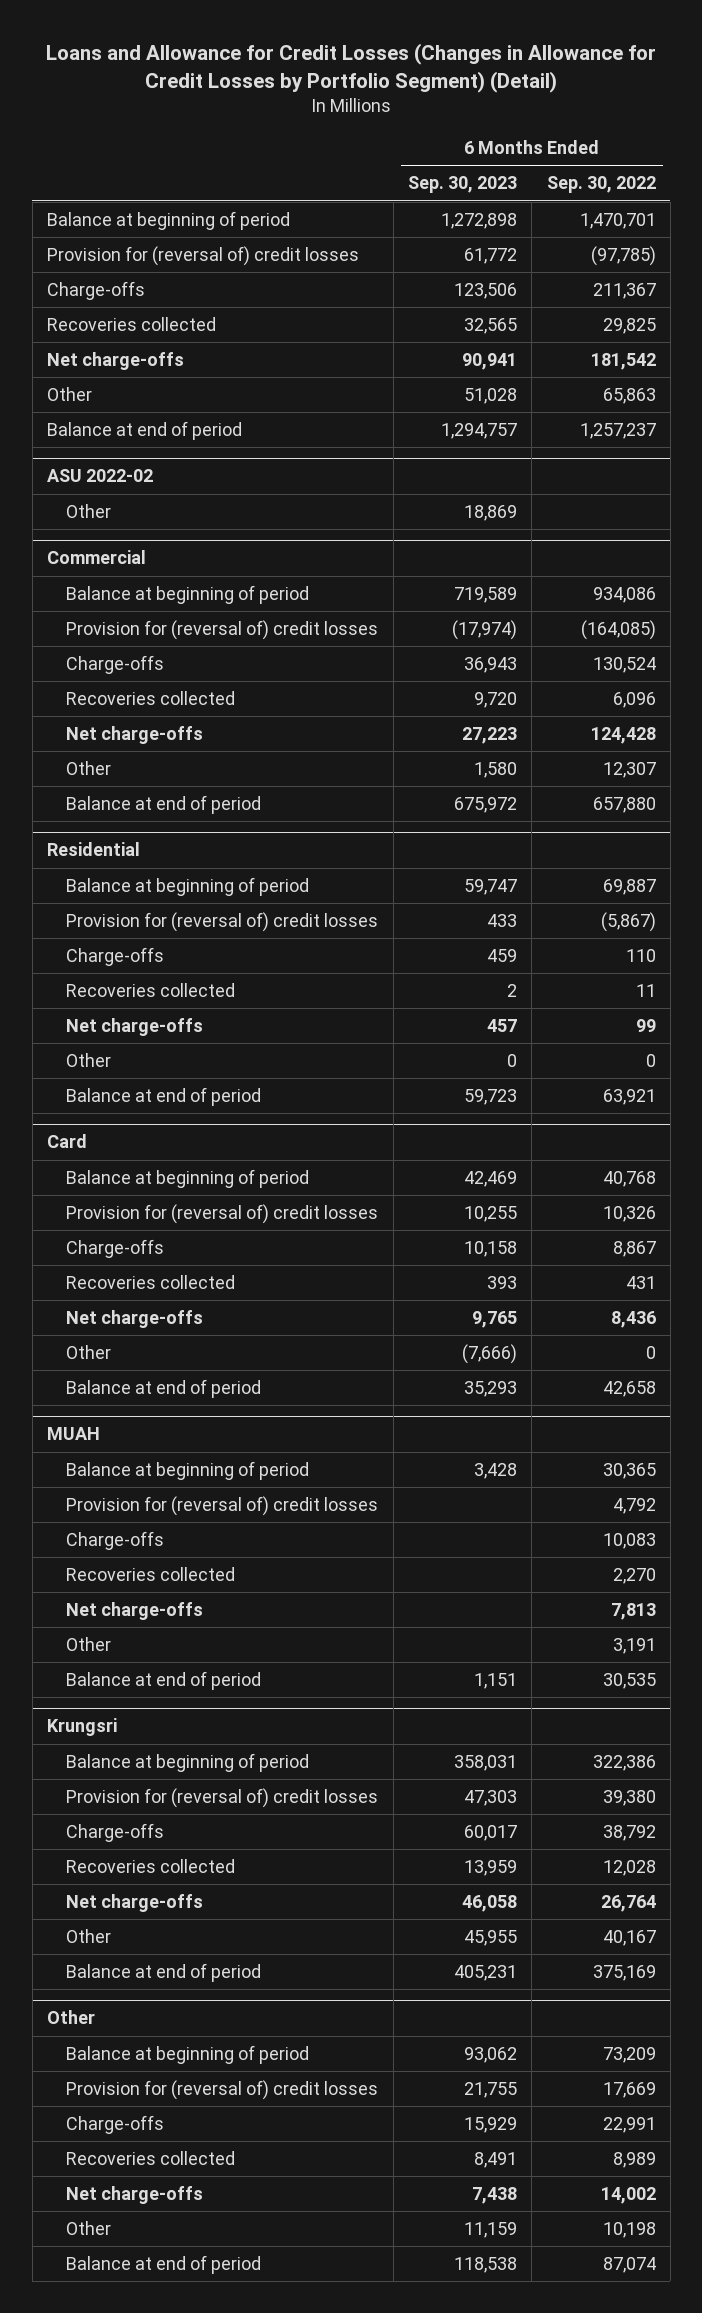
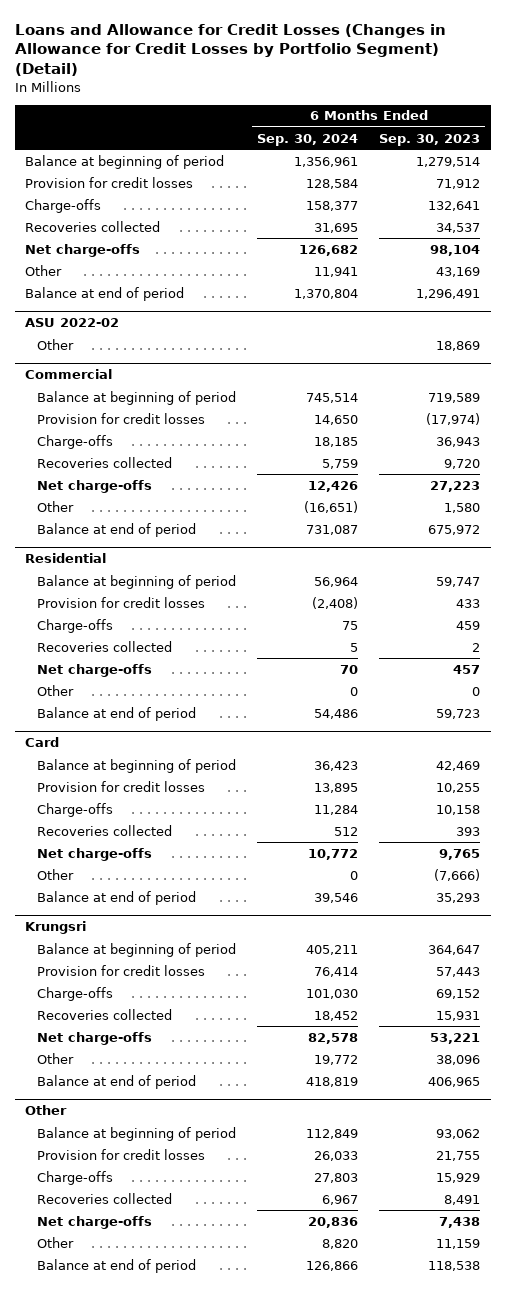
[546,176,656,194] Sep. 30, 2022 -> none
none -> [257,133,359,146] Sep. 30, 2024
[440,213,517,230] 1,272,898 -> [416,156,481,167] 1,279,514
[46,246,359,267] Provision for (reversal of) credit losses -> [25,176,194,188] Provision for credit losses
[463,248,517,265] 61,772 -> [436,178,481,189] 71,912
[453,283,517,300] 123,506 -> [428,200,481,211] 132,641
[463,318,517,335] 32,565 -> [436,222,481,233] 34,537
[461,353,517,371] 90,941 -> [430,244,481,256] 98,104
[463,388,517,405] 51,028 -> [436,266,481,277] 43,169
[440,423,517,440] 1,294,757 -> [416,288,481,299] 1,296,491
[66,620,379,641] Provision for (reversal of) credit losses -> [37,412,206,424] Provision for credit losses
[66,912,379,933] Provision for (reversal of) credit losses -> [37,596,206,608] Provision for credit losses
[66,1204,379,1225] Provision for (reversal of) credit losses -> [37,780,206,792] Provision for credit losses
[46,1427,100,1441] MUAH -> none
[66,1461,310,1481] Balance at beginning of period -> none
[66,1496,379,1517] Provision for (reversal of) credit losses -> none
[66,1531,165,1551] Charge-offs -> none
[66,1567,236,1582] Recoveries collected -> none
[66,1602,204,1621] Net charge-offs -> none
[66,1637,112,1652] Other -> none
[66,1671,262,1691] Balance at end of period -> none
[453,1755,517,1772] 358,031 -> [428,944,481,955] 364,647
[66,1788,379,1809] Provision for (reversal of) credit losses -> [37,964,206,976] Provision for credit losses
[463,1790,517,1807] 47,303 -> [436,966,481,977] 57,443
[463,1825,517,1842] 60,017 -> [436,988,481,999] 69,152
[463,1860,517,1877] 13,959 -> [436,1010,481,1021] 15,931
[461,1895,517,1913] 46,058 -> [430,1032,481,1044] 53,221
[463,1930,517,1947] 45,955 -> [436,1054,481,1065] 38,096
[453,1965,517,1982] 405,231 -> [428,1076,481,1087] 406,965
[66,2080,379,2101] Provision for (reversal of) credit losses -> [37,1148,206,1160] Provision for credit losses

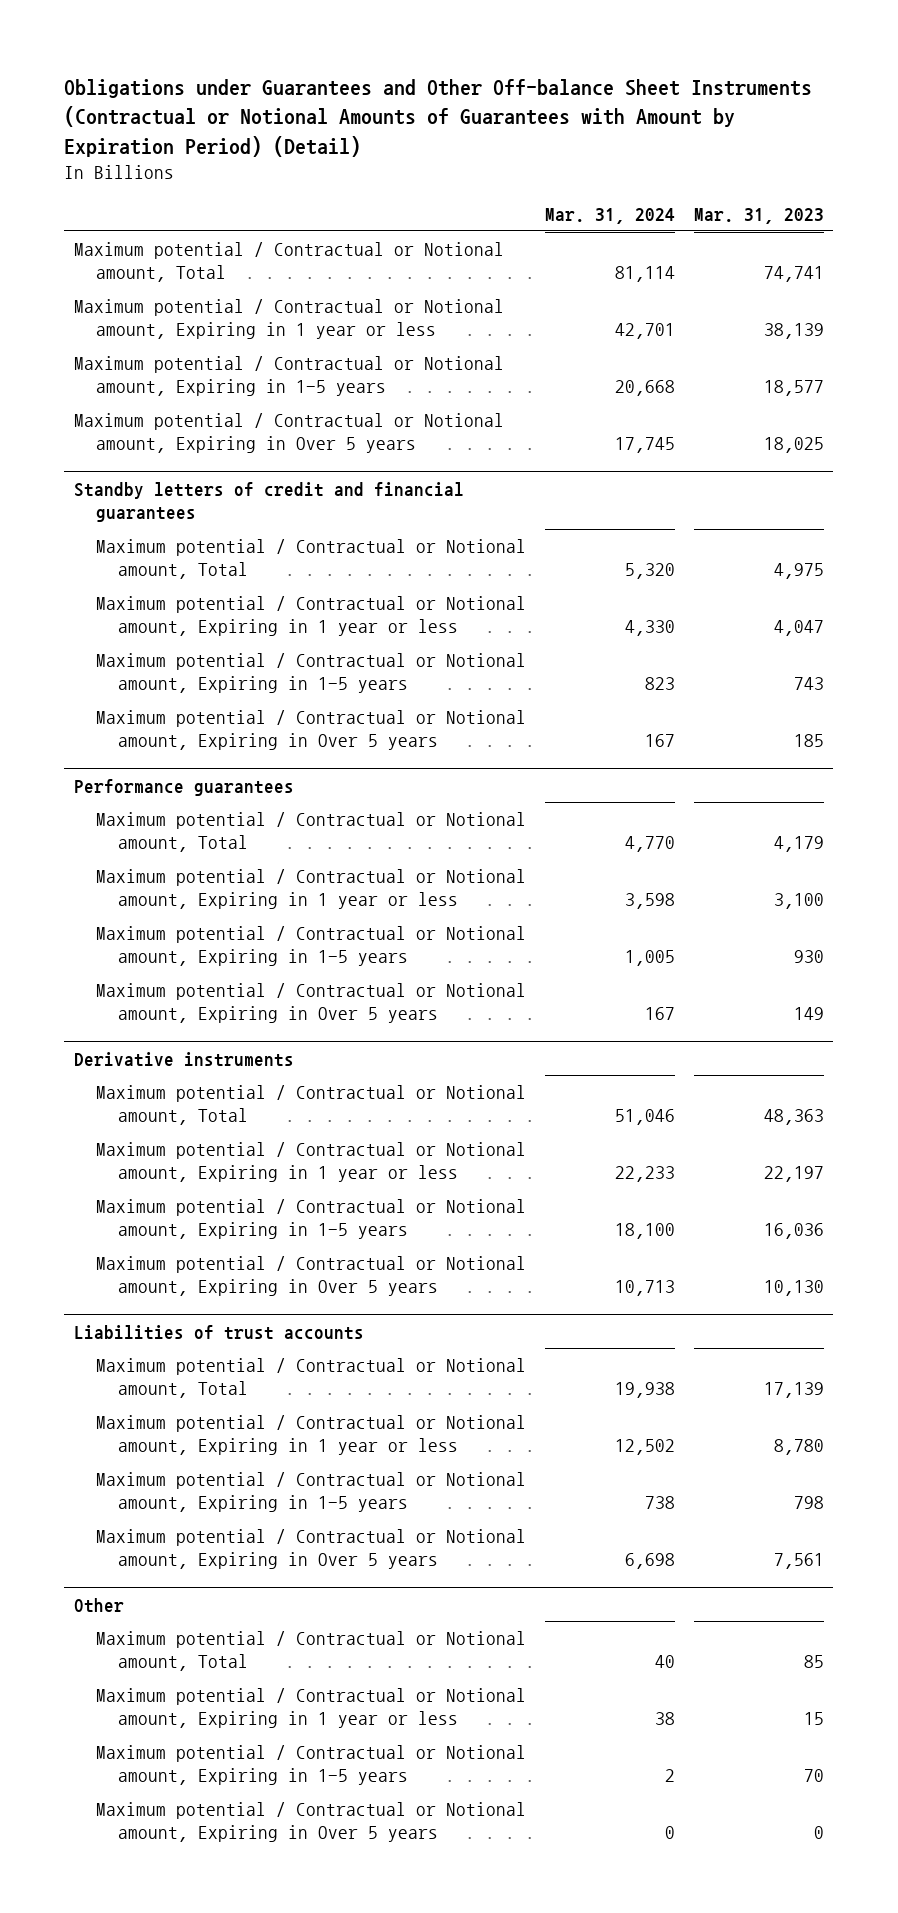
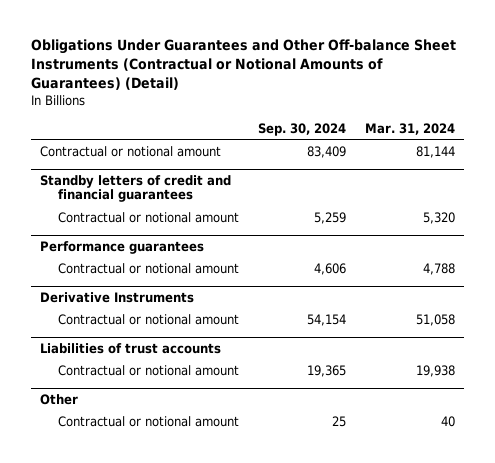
[64,78,813,157] Obligations under Guarantees and Other Off-balance Sheet Instruments (Contractual or Notional Amounts of Guarantees with Amount by Expiration Period) (Detail) -> [30,38,456,91] Obligations Under Guarantees and Other Off-balance Sheet Instruments (Contractual or Notional Amounts of Guarantees) (Detail)
[693,208,824,225] Mar. 31, 2023 -> none
none -> [257,122,346,136] Sep. 30, 2024
[73,298,504,340] Maximum potential / Contractual or Notional amount, Expiring in 1 year or less -> none
[73,355,504,397] Maximum potential / Contractual or Notional amount, Expiring in 1-5 years -> none
[73,412,504,454] Maximum potential / Contractual or Notional amount, Expiring in Over 5 years -> none
[73,241,504,283] Maximum potential / Contractual or Notional amount, Total -> [40,145,222,157] Contractual or notional amount
[614,266,675,283] 81,114 -> [415,145,455,158] 81,144
[95,595,526,637] Maximum potential / Contractual or Notional amount, Expiring in 1 year or less -> none
[95,652,526,694] Maximum potential / Contractual or Notional amount, Expiring in 1-5 years -> none
[95,709,526,751] Maximum potential / Contractual or Notional amount, Expiring in Over 5 years -> none
[95,538,526,580] Maximum potential / Contractual or Notional amount, Total -> [57,211,239,223] Contractual or notional amount
[95,868,526,910] Maximum potential / Contractual or Notional amount, Expiring in 1 year or less -> none
[95,925,526,967] Maximum potential / Contractual or Notional amount, Expiring in 1-5 years -> none
[95,982,526,1024] Maximum potential / Contractual or Notional amount, Expiring in Over 5 years -> none
[95,1141,526,1183] Maximum potential / Contractual or Notional amount, Expiring in 1 year or less -> none
[95,1198,526,1240] Maximum potential / Contractual or Notional amount, Expiring in 1-5 years -> none
[95,1255,526,1297] Maximum potential / Contractual or Notional amount, Expiring in Over 5 years -> none
[95,811,526,853] Maximum potential / Contractual or Notional amount, Total -> [57,262,239,274] Contractual or notional amount
[624,836,675,853] 4,770 -> [422,262,455,275] 4,788
[73,1051,294,1067] Derivative instruments -> [40,291,195,303] Derivative Instruments
[95,1084,526,1126] Maximum potential / Contractual or Notional amount, Total -> [57,313,239,325] Contractual or notional amount
[614,1109,675,1126] 51,046 -> [415,313,455,326] 51,058
[95,1414,526,1456] Maximum potential / Contractual or Notional amount, Expiring in 1 year or less -> none
[95,1471,526,1513] Maximum potential / Contractual or Notional amount, Expiring in 1-5 years -> none
[95,1528,526,1570] Maximum potential / Contractual or Notional amount, Expiring in Over 5 years -> none
[95,1357,526,1399] Maximum potential / Contractual or Notional amount, Total -> [57,364,239,376] Contractual or notional amount
[95,1687,526,1729] Maximum potential / Contractual or Notional amount, Expiring in 1 year or less -> none
[95,1744,526,1786] Maximum potential / Contractual or Notional amount, Expiring in 1-5 years -> none
[95,1801,526,1843] Maximum potential / Contractual or Notional amount, Expiring in Over 5 years -> none
[95,1630,526,1672] Maximum potential / Contractual or Notional amount, Total -> [57,415,239,427] Contractual or notional amount

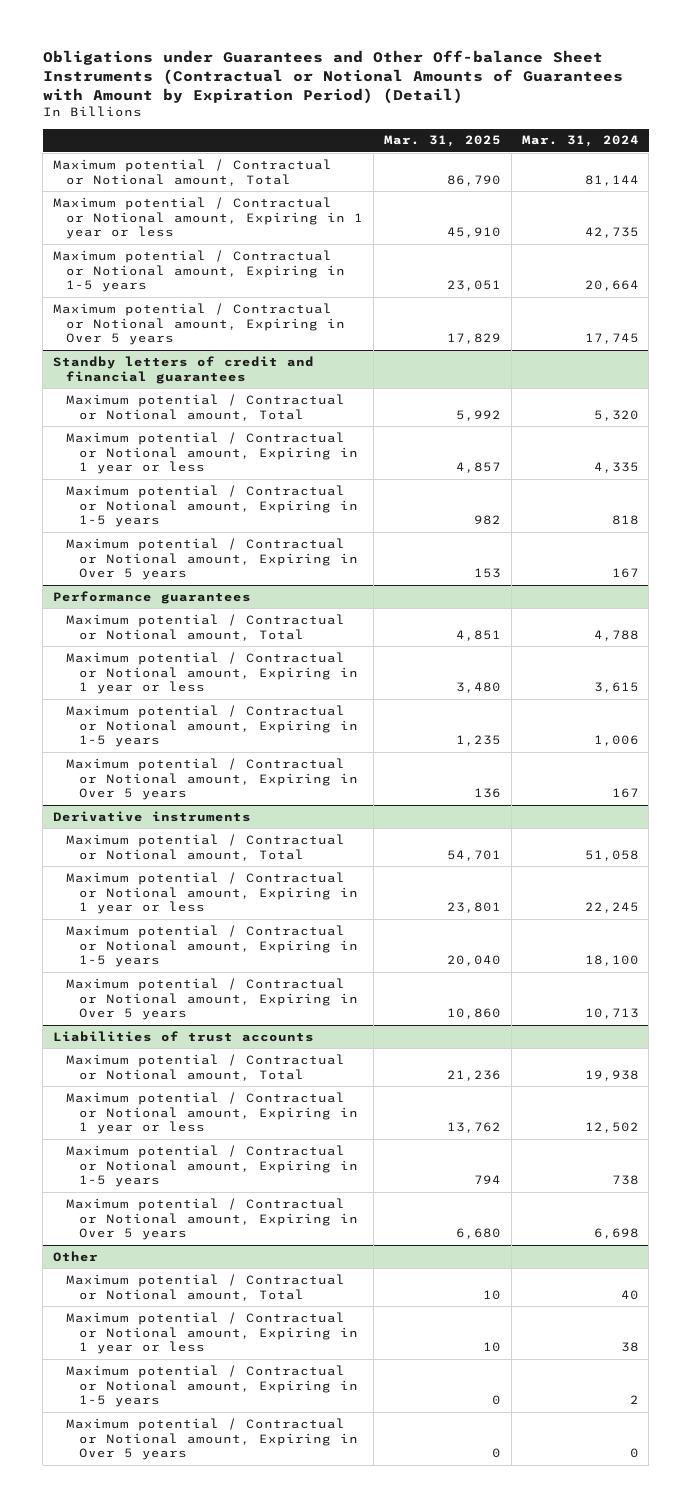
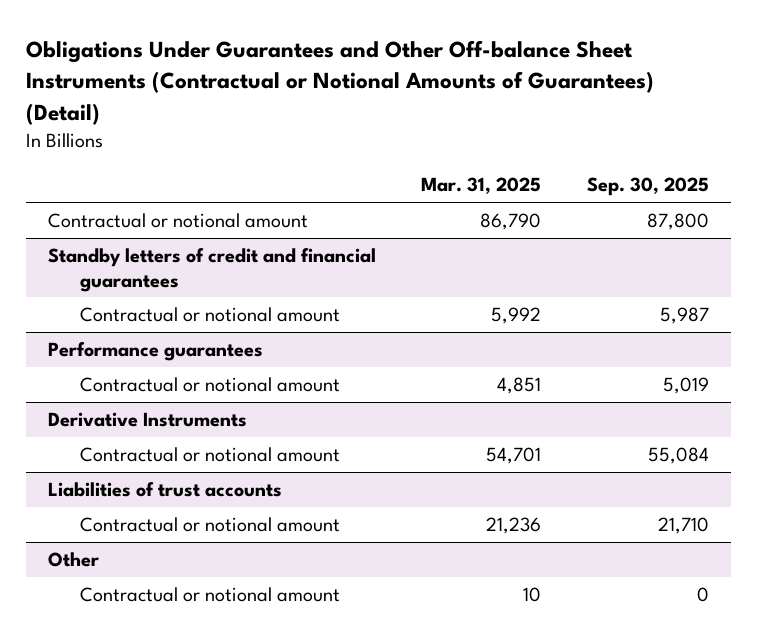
[42,49,623,104] Obligations under Guarantees and Other Off-balance Sheet Instruments (Contractual or Notional Amounts of Guarantees with Amount by Expiration Period) (Detail) -> [25,40,654,125] Obligations Under Guarantees and Other Off-balance Sheet Instruments (Contractual or Notional Amounts of Guarantees) (Detail)
[521,135,639,148] Mar. 31, 2024 -> none
none -> [586,177,709,197] Sep. 30, 2025
[53,196,363,240] Maximum potential / Contractual or Notional amount, Expiring in 1 year or less -> none
[53,249,345,293] Maximum potential / Contractual or Notional amount, Expiring in 1-5 years -> none
[53,302,345,346] Maximum potential / Contractual or Notional amount, Expiring in Over 5 years -> none
[53,158,333,186] Maximum potential / Contractual or Notional amount, Total -> [48,213,309,229] Contractual or notional amount
[65,431,358,475] Maximum potential / Contractual or Notional amount, Expiring in 1 year or less -> none
[65,484,358,528] Maximum potential / Contractual or Notional amount, Expiring in 1-5 years -> none
[65,537,358,581] Maximum potential / Contractual or Notional amount, Expiring in Over 5 years -> none
[65,393,345,421] Maximum potential / Contractual or Notional amount, Total -> [80,307,341,323] Contractual or notional amount
[65,651,358,695] Maximum potential / Contractual or Notional amount, Expiring in 1 year or less -> none
[65,704,358,748] Maximum potential / Contractual or Notional amount, Expiring in 1-5 years -> none
[65,757,358,801] Maximum potential / Contractual or Notional amount, Expiring in Over 5 years -> none
[65,871,358,915] Maximum potential / Contractual or Notional amount, Expiring in 1 year or less -> none
[65,924,358,968] Maximum potential / Contractual or Notional amount, Expiring in 1-5 years -> none
[65,977,358,1021] Maximum potential / Contractual or Notional amount, Expiring in Over 5 years -> none
[65,613,345,641] Maximum potential / Contractual or Notional amount, Total -> [80,377,341,393] Contractual or notional amount
[53,810,252,822] Derivative instruments -> [48,412,248,428] Derivative Instruments
[65,833,345,861] Maximum potential / Contractual or Notional amount, Total -> [80,447,341,463] Contractual or notional amount
[65,1091,358,1135] Maximum potential / Contractual or Notional amount, Expiring in 1 year or less -> none
[65,1144,358,1188] Maximum potential / Contractual or Notional amount, Expiring in 1-5 years -> none
[65,1197,358,1241] Maximum potential / Contractual or Notional amount, Expiring in Over 5 years -> none
[65,1053,345,1081] Maximum potential / Contractual or Notional amount, Total -> [80,517,341,533] Contractual or notional amount
[65,1311,358,1355] Maximum potential / Contractual or Notional amount, Expiring in 1 year or less -> none
[65,1364,358,1408] Maximum potential / Contractual or Notional amount, Expiring in 1-5 years -> none
[65,1417,358,1461] Maximum potential / Contractual or Notional amount, Expiring in Over 5 years -> none
[65,1273,345,1301] Maximum potential / Contractual or Notional amount, Total -> [80,587,341,603] Contractual or notional amount

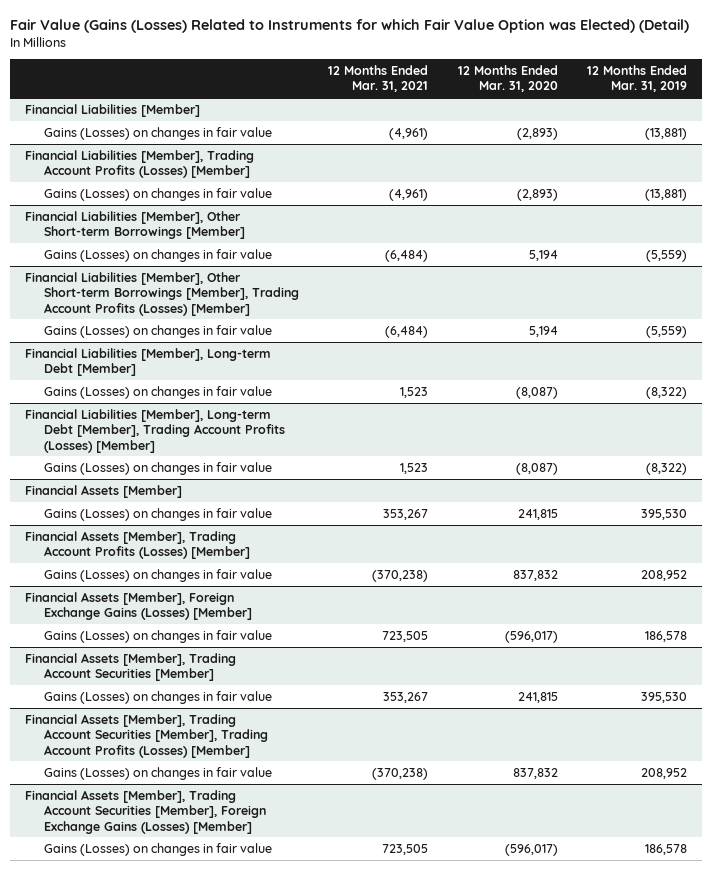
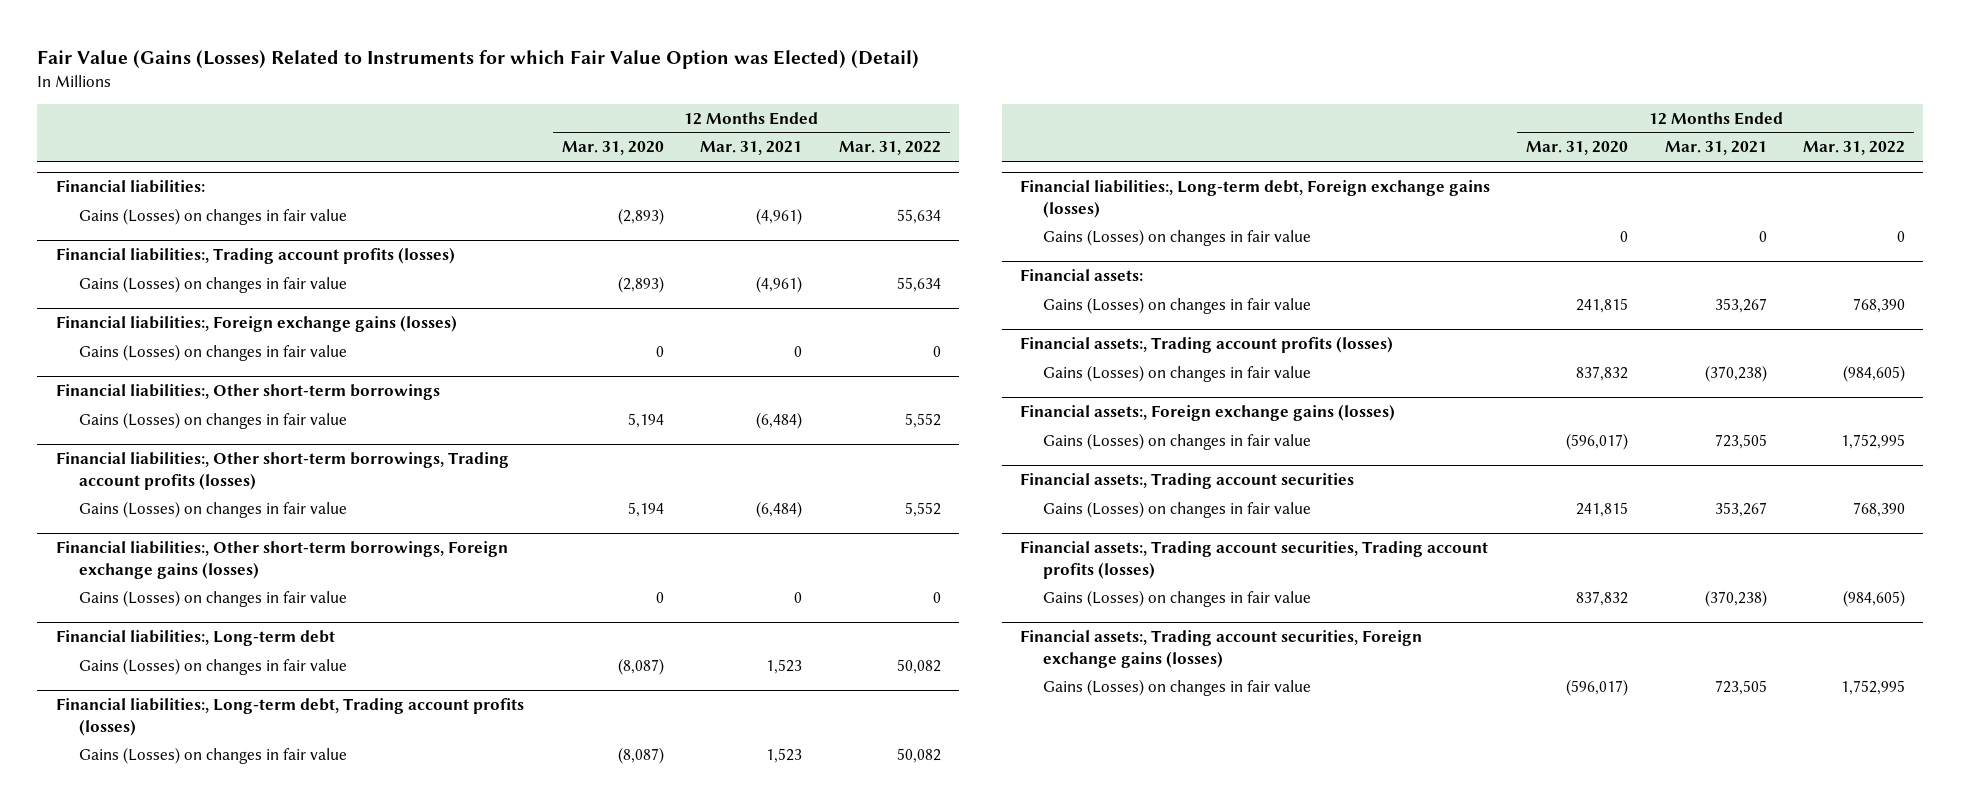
[587,64,688,93] 12 Months Ended Mar. 31, 2019 -> none
none -> [838,141,941,156] Mar. 31, 2022
[24,103,200,117] Financial Liabilities [Member] -> [55,180,205,194] Financial liabilities:
[24,149,254,179] Financial Liabilities [Member], Trading Account Profits (Losses) [Member] -> [55,247,455,265] Financial liabilities:, Trading account profits (losses)
none -> [55,315,457,333] Financial liabilities:, Foreign exchange gains (losses)
none -> [79,343,348,361] Gains (Losses) on changes in fair value
[24,210,246,240] Financial Liabilities [Member], Other Short-term Borrowings [Member] -> [55,384,440,401] Financial liabilities:, Other short-term borrowings
[24,271,300,316] Financial Liabilities [Member], Other Short-term Borrowings [Member], Trading Account Profits (Losses) [Member] -> [55,452,509,490] Financial liabilities:, Other short-term borrowings, Trading account profits (losses)
none -> [55,541,508,579] Financial liabilities:, Other short-term borrowings, Foreign exchange gains (losses)
none -> [79,589,348,607] Gains (Losses) on changes in fair value
[24,347,271,377] Financial Liabilities [Member], Long-term Debt [Member] -> [55,630,335,647] Financial liabilities:, Long-term debt
[24,408,286,453] Financial Liabilities [Member], Long-term Debt [Member], Trading Account Profits (Losses) [Member] -> [55,698,524,736] Financial liabilities:, Long-term debt, Trading account profits (losses)
none -> [1019,180,1490,218] Financial liabilities:, Long-term debt, Foreign exchange gains (losses)
none -> [1043,228,1312,246] Gains (Losses) on changes in fair value
[24,484,182,498] Financial Assets [Member] -> [1019,269,1143,282] Financial assets:
[24,530,251,560] Financial Assets [Member], Trading Account Profits (Losses) [Member] -> [1019,336,1393,354] Financial assets:, Trading account profits (losses)
[24,591,253,621] Financial Assets [Member], Foreign Exchange Gains (Losses) [Member] -> [1019,404,1395,422] Financial assets:, Foreign exchange gains (losses)
[24,652,236,682] Financial Assets [Member], Trading Account Securities [Member] -> [1019,473,1354,490] Financial assets:, Trading account securities
[24,713,269,758] Financial Assets [Member], Trading Account Securities [Member], Trading Account Profits (Losses) [Member] -> [1019,541,1488,579] Financial assets:, Trading account securities, Trading account profits (losses)
[24,789,267,834] Financial Assets [Member], Trading Account Securities [Member], Foreign Exchange Gains (Losses) [Member] -> [1019,630,1422,668] Financial assets:, Trading account securities, Foreign exchange gains (losses)

